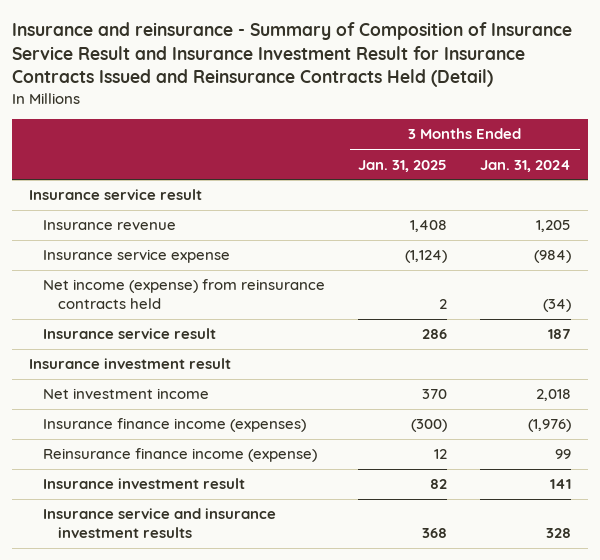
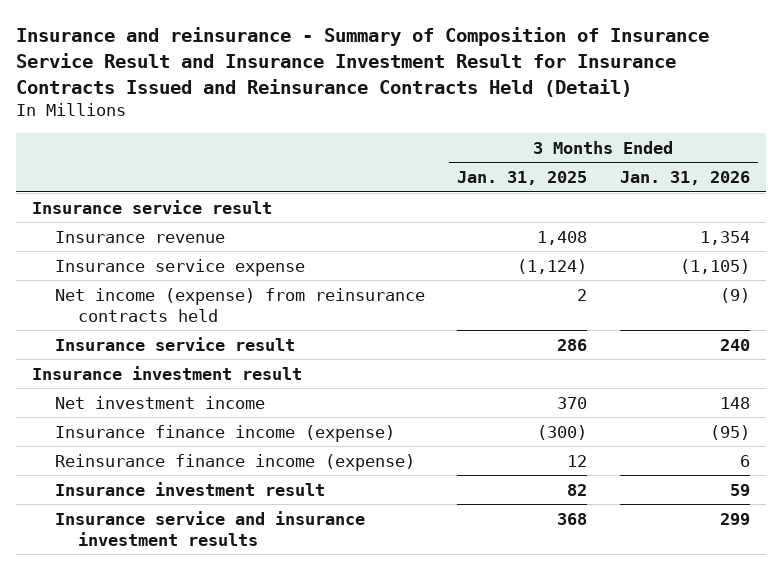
[480,159,572,172] Jan. 31, 2024 -> none
none -> [619,170,750,185] Jan. 31, 2026
[43,418,307,433] Insurance finance income (expenses) -> [54,424,395,442] Insurance finance income (expense)

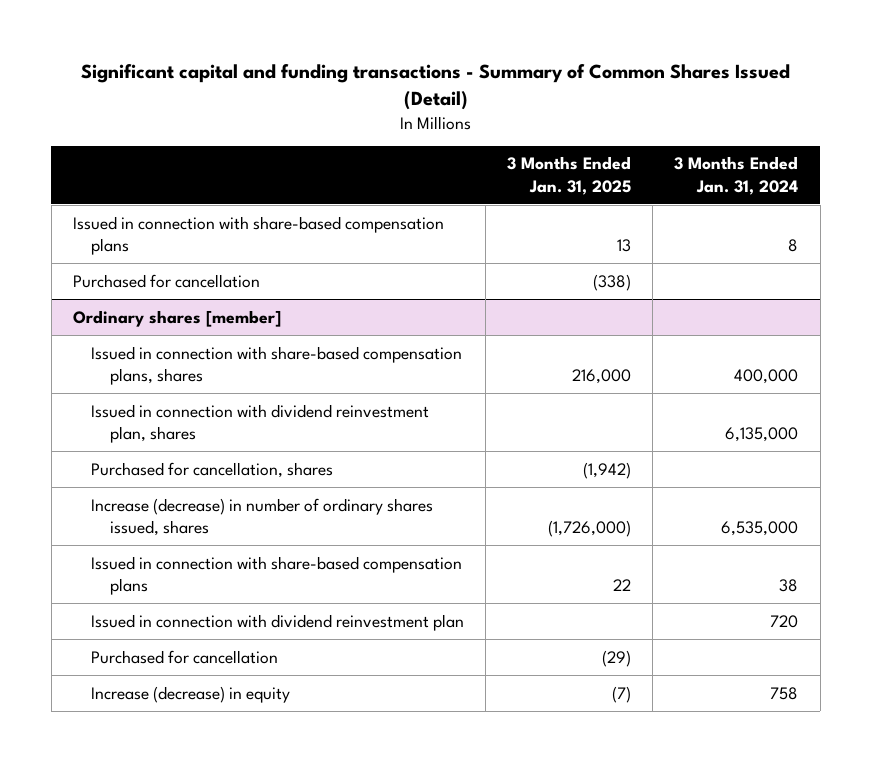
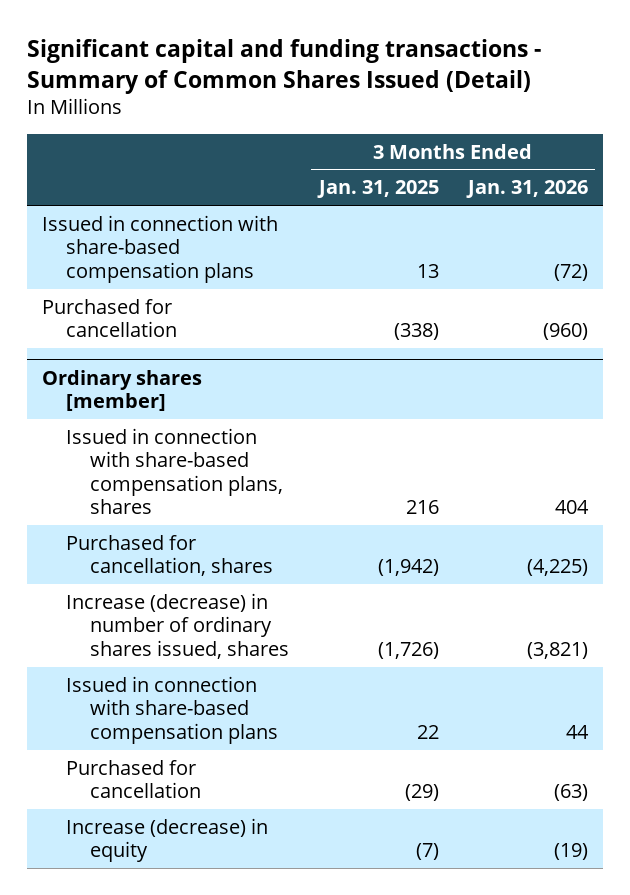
[674,156,799,195] 3 Months Ended Jan. 31, 2024 -> none
none -> [466,180,589,199] Jan. 31, 2026
[91,403,430,444] Issued in connection with dividend reinvestment plan, shares -> none
[572,369,632,385] 216,000 -> [405,500,439,515] 216
[548,520,632,538] (1,726,000) -> [377,641,439,659] (1,726)
[91,613,465,631] Issued in connection with dividend reinvestment plan -> none

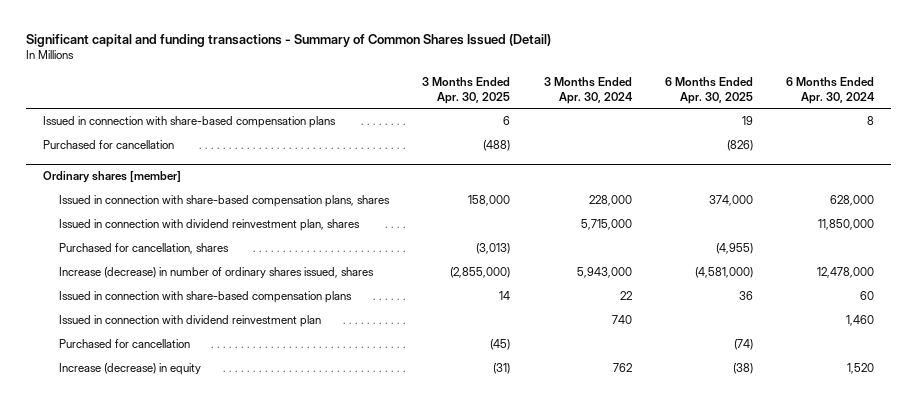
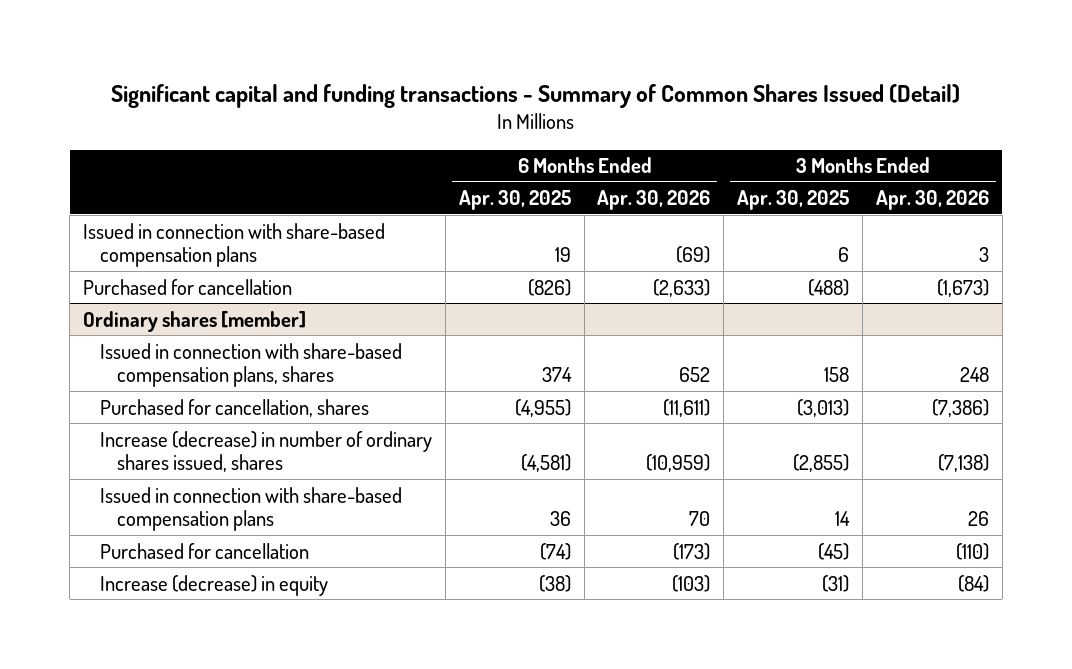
[543,77,633,104] 3 Months Ended Apr. 30, 2024 -> none
[786,77,876,104] 6 Months Ended Apr. 30, 2024 -> none
none -> [597,190,711,211] Apr. 30, 2026
none -> [875,190,989,211] Apr. 30, 2026
[59,218,361,231] Issued in connection with dividend reinvestment plan, shares -> none
[468,194,511,206] 158,000 -> [824,367,850,383] 158
[709,194,754,206] 374,000 -> [541,367,572,383] 374
[450,266,511,278] (2,855,000) -> [793,454,850,473] (2,855)
[695,266,754,278] (4,581,000) -> [520,454,571,473] (4,581)
[59,314,322,327] Issued in connection with dividend reinvestment plan -> none

